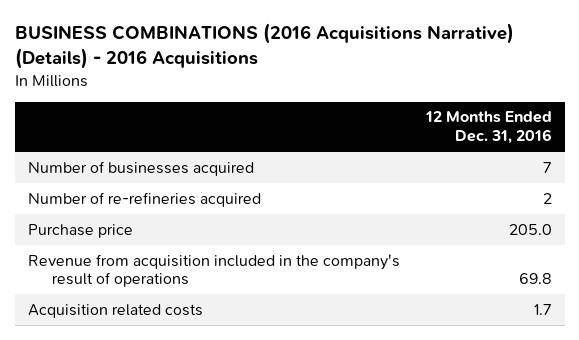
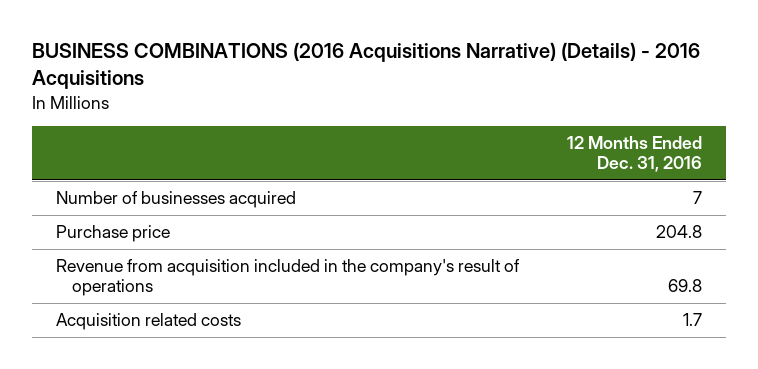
[27,191,261,207] Number of re-refineries acquired -> none
[508,223,552,235] 205.0 -> [655,225,702,239] 204.8

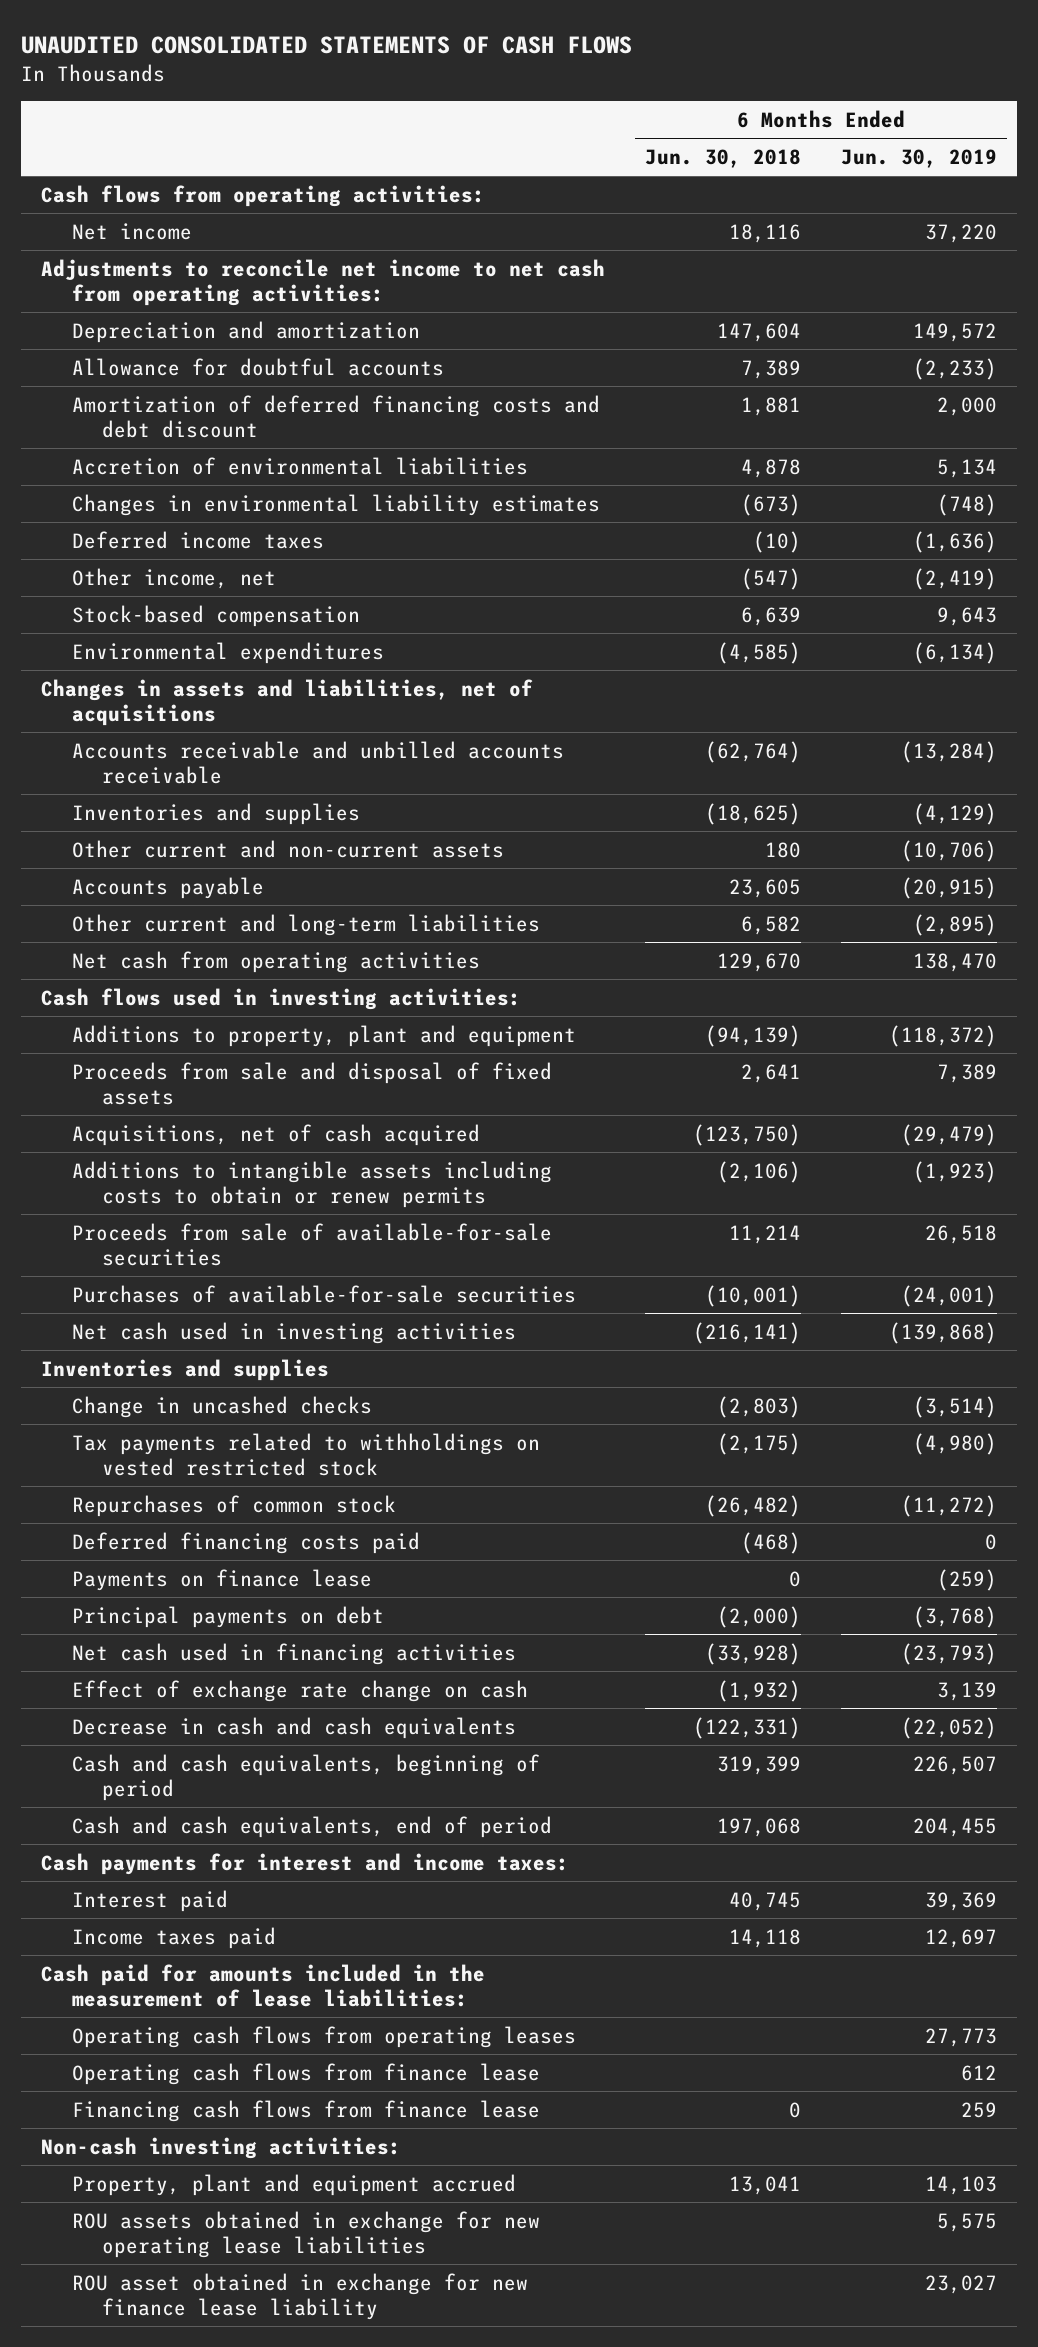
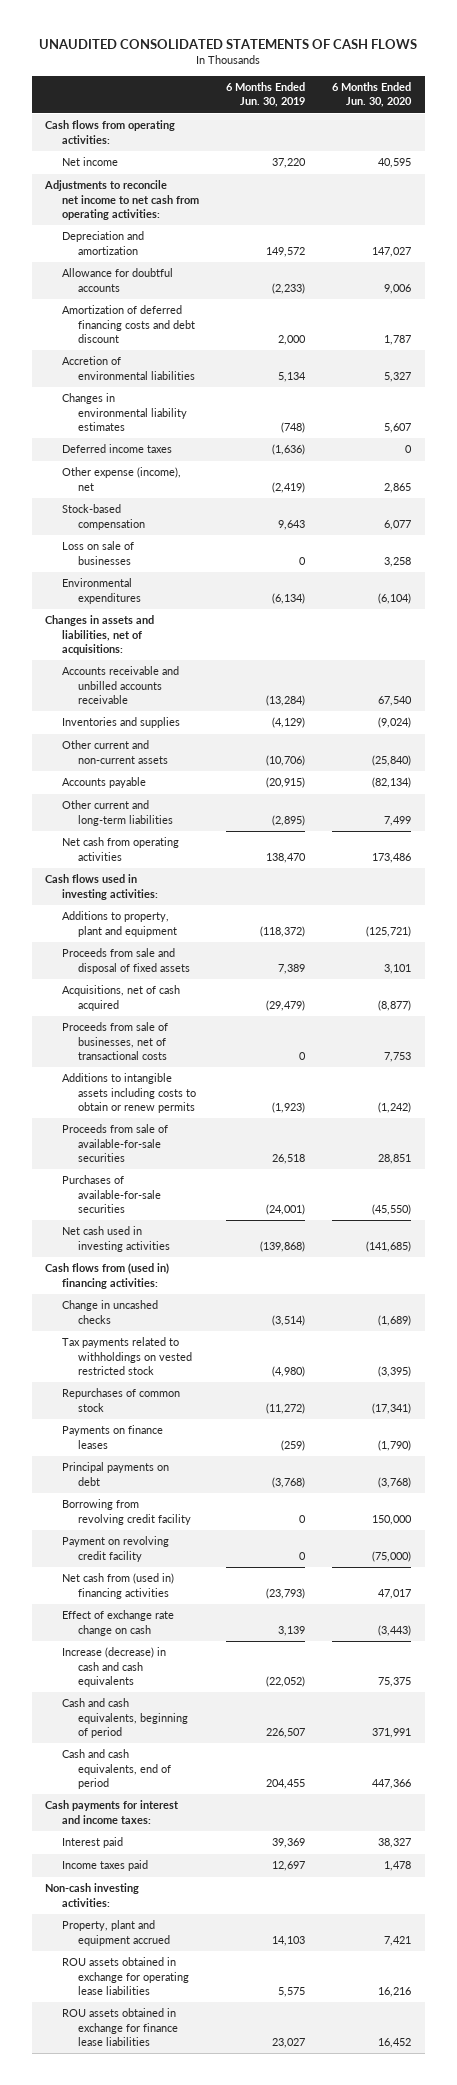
[645,149,802,169] Jun. 30, 2018 -> none
none -> [332,82,413,108] 6 Months Ended Jun. 30, 2020
[71,567,276,589] Other income, net -> [61,467,181,491] Other expense (income), net
none -> [61,541,134,565] Loss on sale of businesses
[41,678,534,726] Changes in assets and liabilities, net of acquisitions -> [45,615,155,655] Changes in assets and liabilities, net of acquisitions:
none -> [61,1022,168,1060] Proceeds from sale of businesses, net of transactional costs
[41,1358,330,1381] Inventories and supplies -> [45,1263,170,1289] Cash flows from (used in) financing activities:
[71,1531,420,1554] Deferred financing costs paid -> none
[71,1568,372,1591] Payments on finance lease -> [61,1425,163,1449] Payments on finance leases
none -> [61,1499,192,1525] Borrowing from revolving credit facility
none -> [61,1536,169,1562] Payment on revolving credit facility
[71,1642,516,1665] Net cash used in financing activities -> [61,1573,174,1599] Net cash from (used in) financing activities
[71,1716,516,1739] Decrease in cash and cash equivalents -> [61,1647,166,1687] Increase (decrease) in cash and cash equivalents
[41,1963,486,2007] Cash paid for amounts included in the measurement of lease liabilities: -> none
[71,2025,576,2048] Operating cash flows from operating leases -> none
[71,2062,540,2085] Operating cash flows from finance lease -> none
[71,2099,540,2122] Financing cash flows from finance lease -> none
[71,2210,540,2258] ROU assets obtained in exchange for new operating lease liabilities -> [61,1957,190,1995] ROU assets obtained in exchange for operating lease liabilities
[71,2272,528,2320] ROU asset obtained in exchange for new finance lease liability -> [61,2008,179,2046] ROU assets obtained in exchange for finance lease liabilities

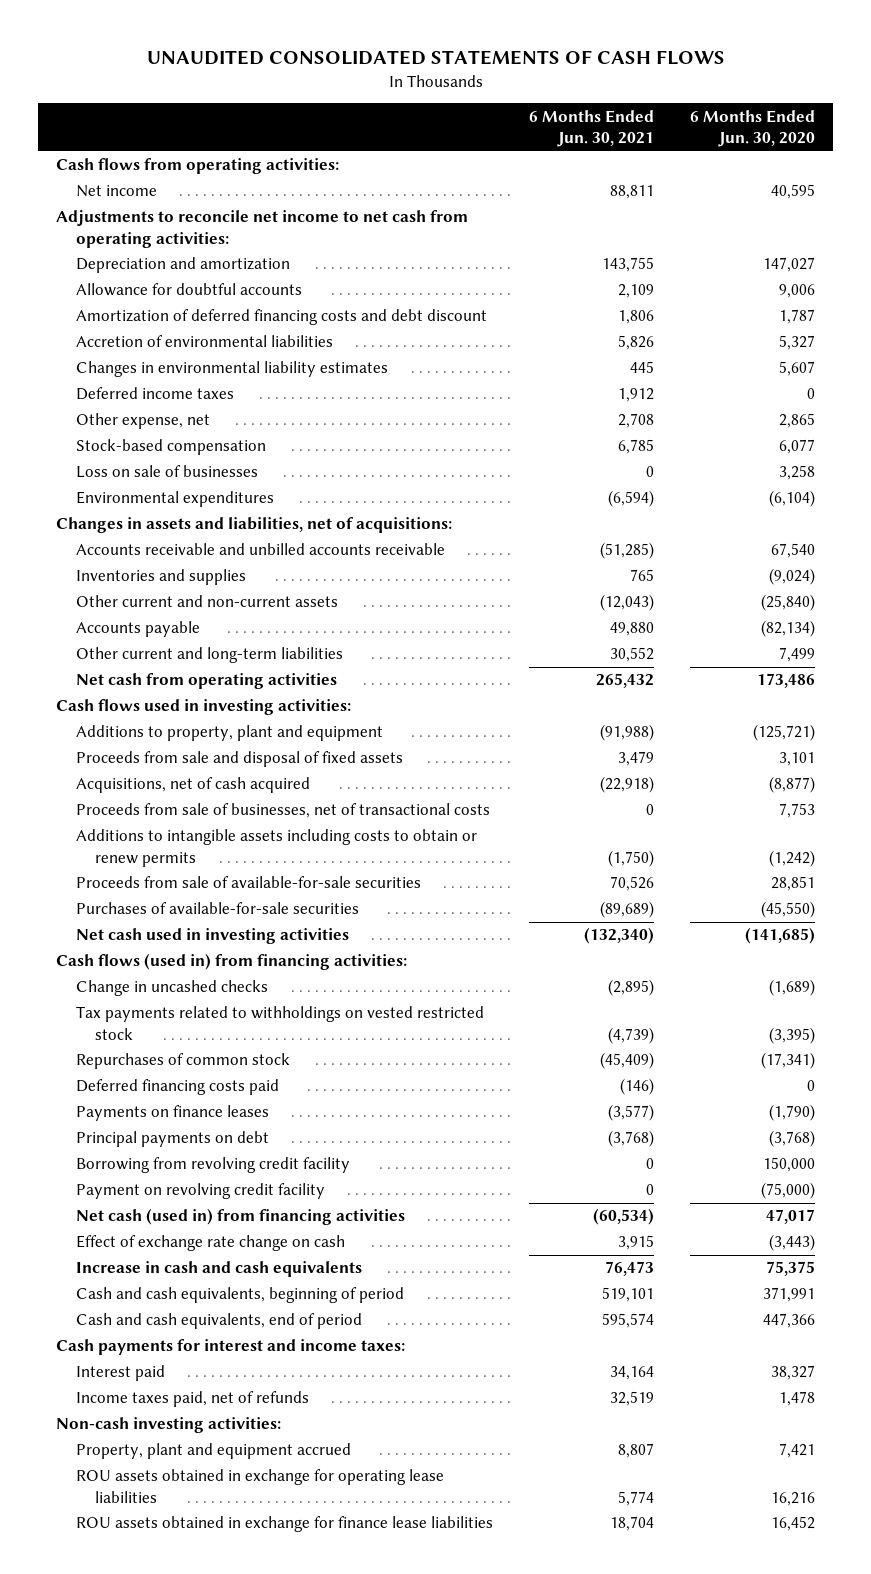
[226,82,306,108] 6 Months Ended Jun. 30, 2019 -> none
none -> [528,109,654,148] 6 Months Ended Jun. 30, 2021
[61,467,181,491] Other expense (income), net -> [75,413,210,430] Other expense, net
[45,1263,170,1289] Cash flows from (used in) financing activities: -> [56,953,408,971] Cash flows (used in) from financing activities:
none -> [75,1079,279,1096] Deferred financing costs paid
[61,1573,174,1599] Net cash from (used in) financing activities -> [75,1208,405,1226] Net cash (used in) from financing activities
[61,1647,166,1687] Increase (decrease) in cash and cash equivalents -> [75,1261,362,1278] Increase in cash and cash equivalents
[61,1860,148,1872] Income taxes paid -> [75,1391,309,1408] Income taxes paid, net of refunds

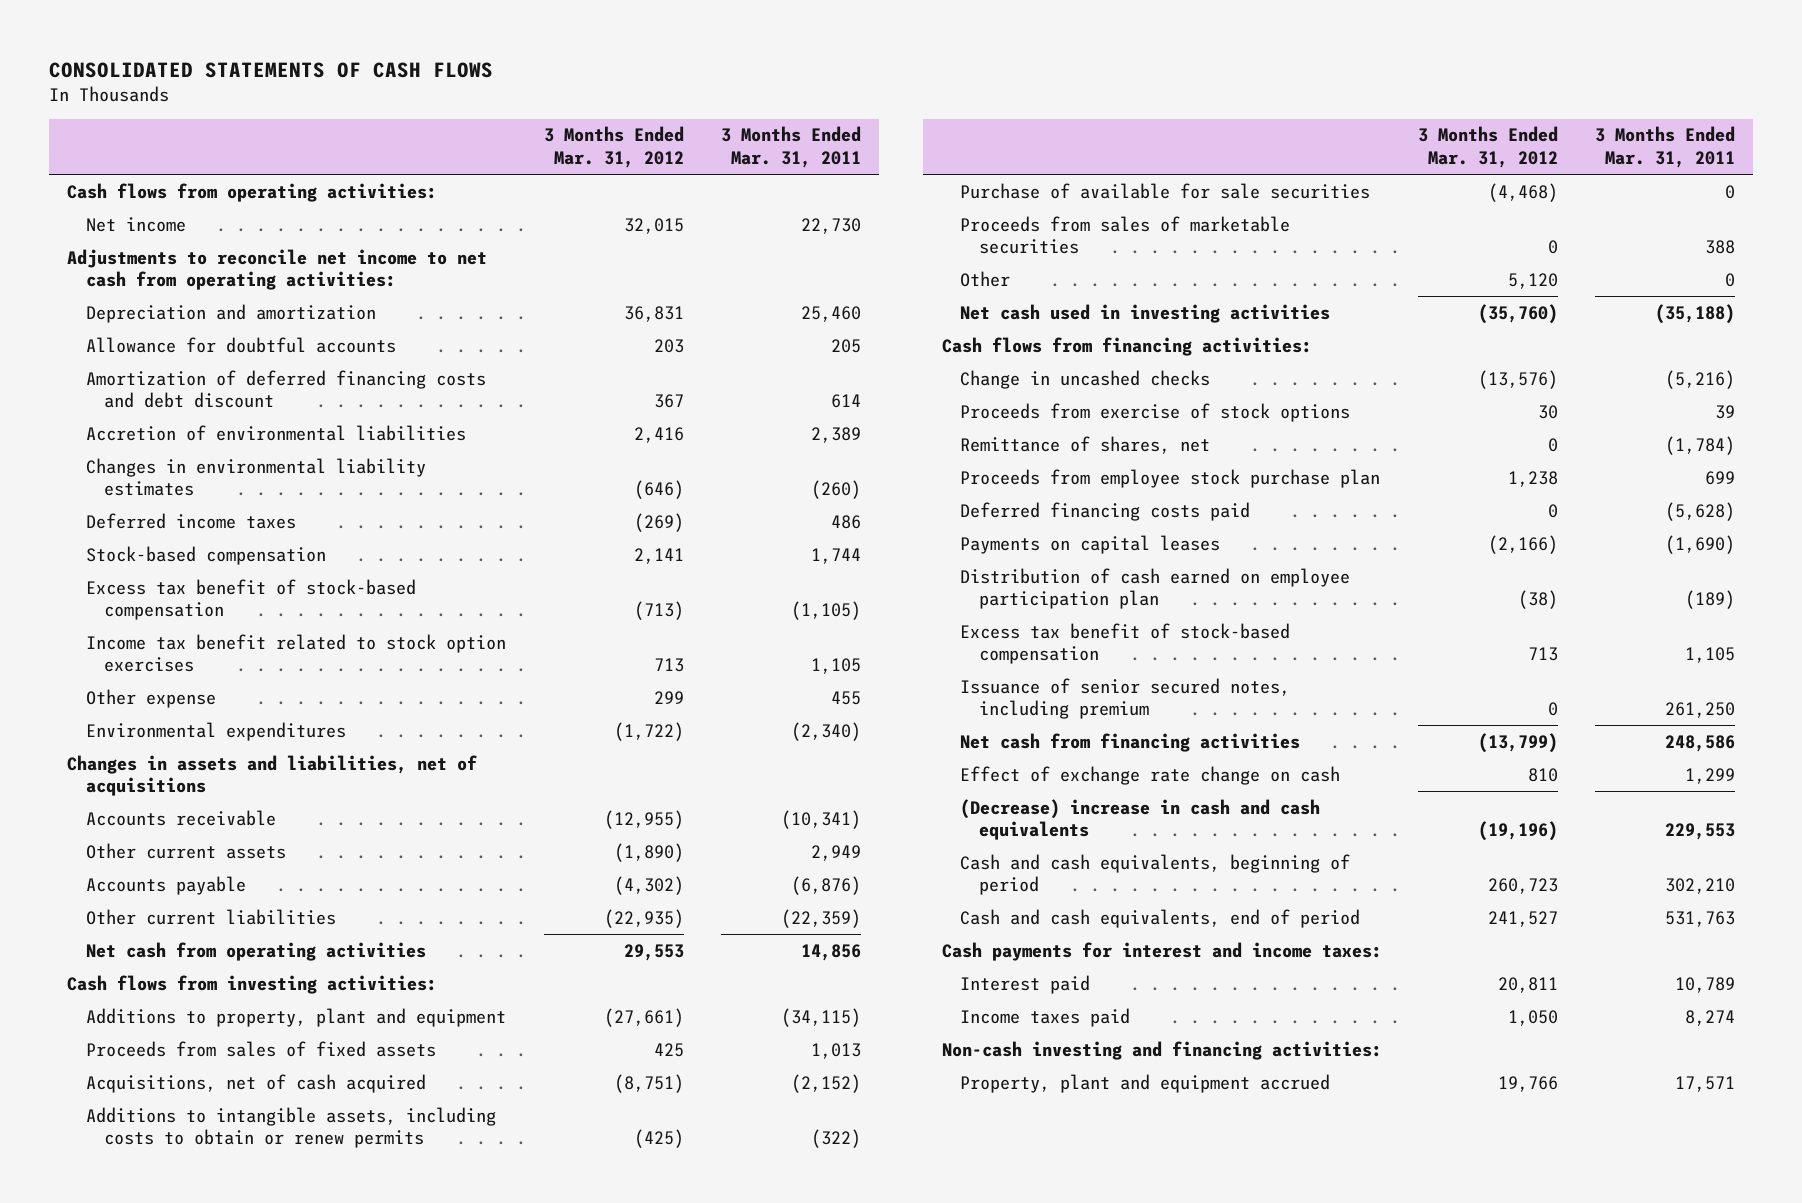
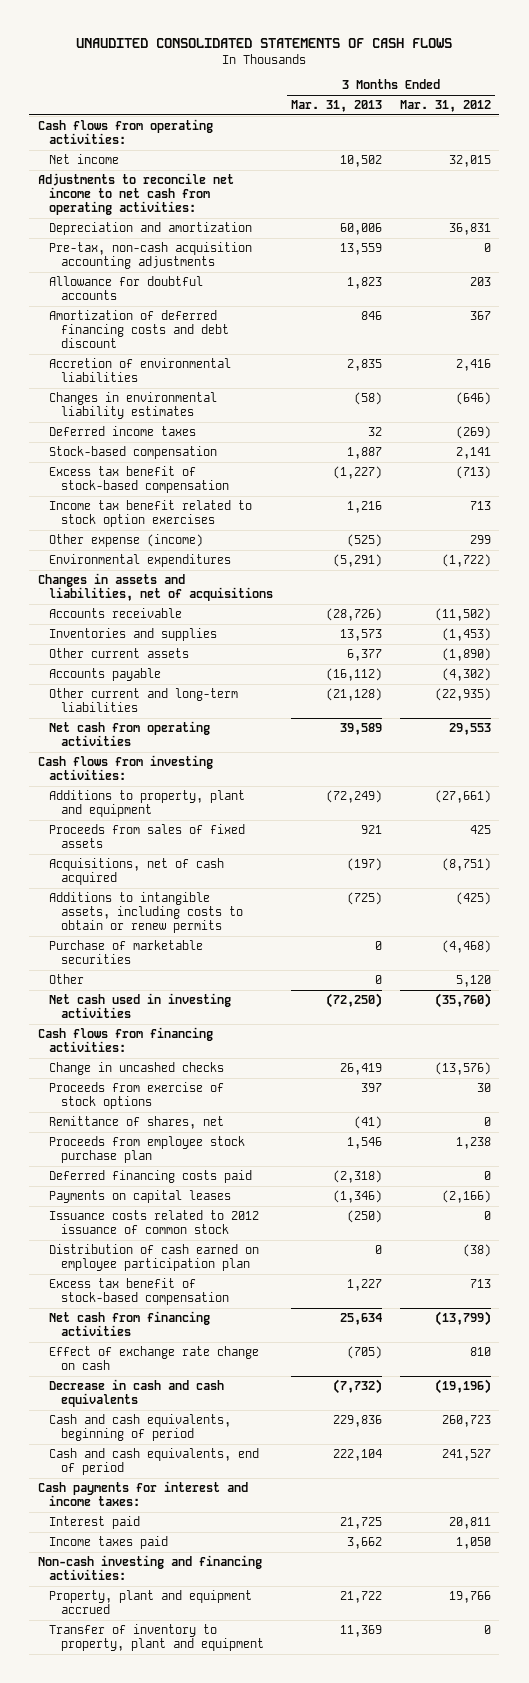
[48,61,493,78] CONSOLIDATED STATEMENTS OF CASH FLOWS -> [76,37,453,48] UNAUDITED CONSOLIDATED STATEMENTS OF CASH FLOWS
[720,126,861,168] 3 Months Ended Mar. 31, 2011 -> none
none -> [291,99,383,112] Mar. 31, 2013
none -> [49,241,253,270] Pre-tax, non-cash acquisition accounting adjustments
[85,688,216,708] Other expense -> [49,533,204,547] Other expense (income)
[603,809,684,829] (12,955) -> [434,607,491,621] (11,502)
none -> [49,627,218,641] Inventories and supplies
[85,908,336,925] Other current liabilities -> [49,687,239,713] Other current and long-term liabilities
[960,215,1291,255] Proceeds from sales of marketable securities -> none
[960,182,1371,199] Purchase of available for sale securities -> [49,939,204,965] Purchase of marketable securities
none -> [49,1209,260,1235] Issuance costs related to 2012 issuance of common stock
[960,677,1291,720] Issuance of senior secured notes, including premium -> none
[960,798,1321,841] (Decrease) increase in cash and cash equivalents -> [49,1378,225,1408] Decrease in cash and cash equivalents
none -> [49,1623,264,1652] Transfer of inventory to property, plant and equipment

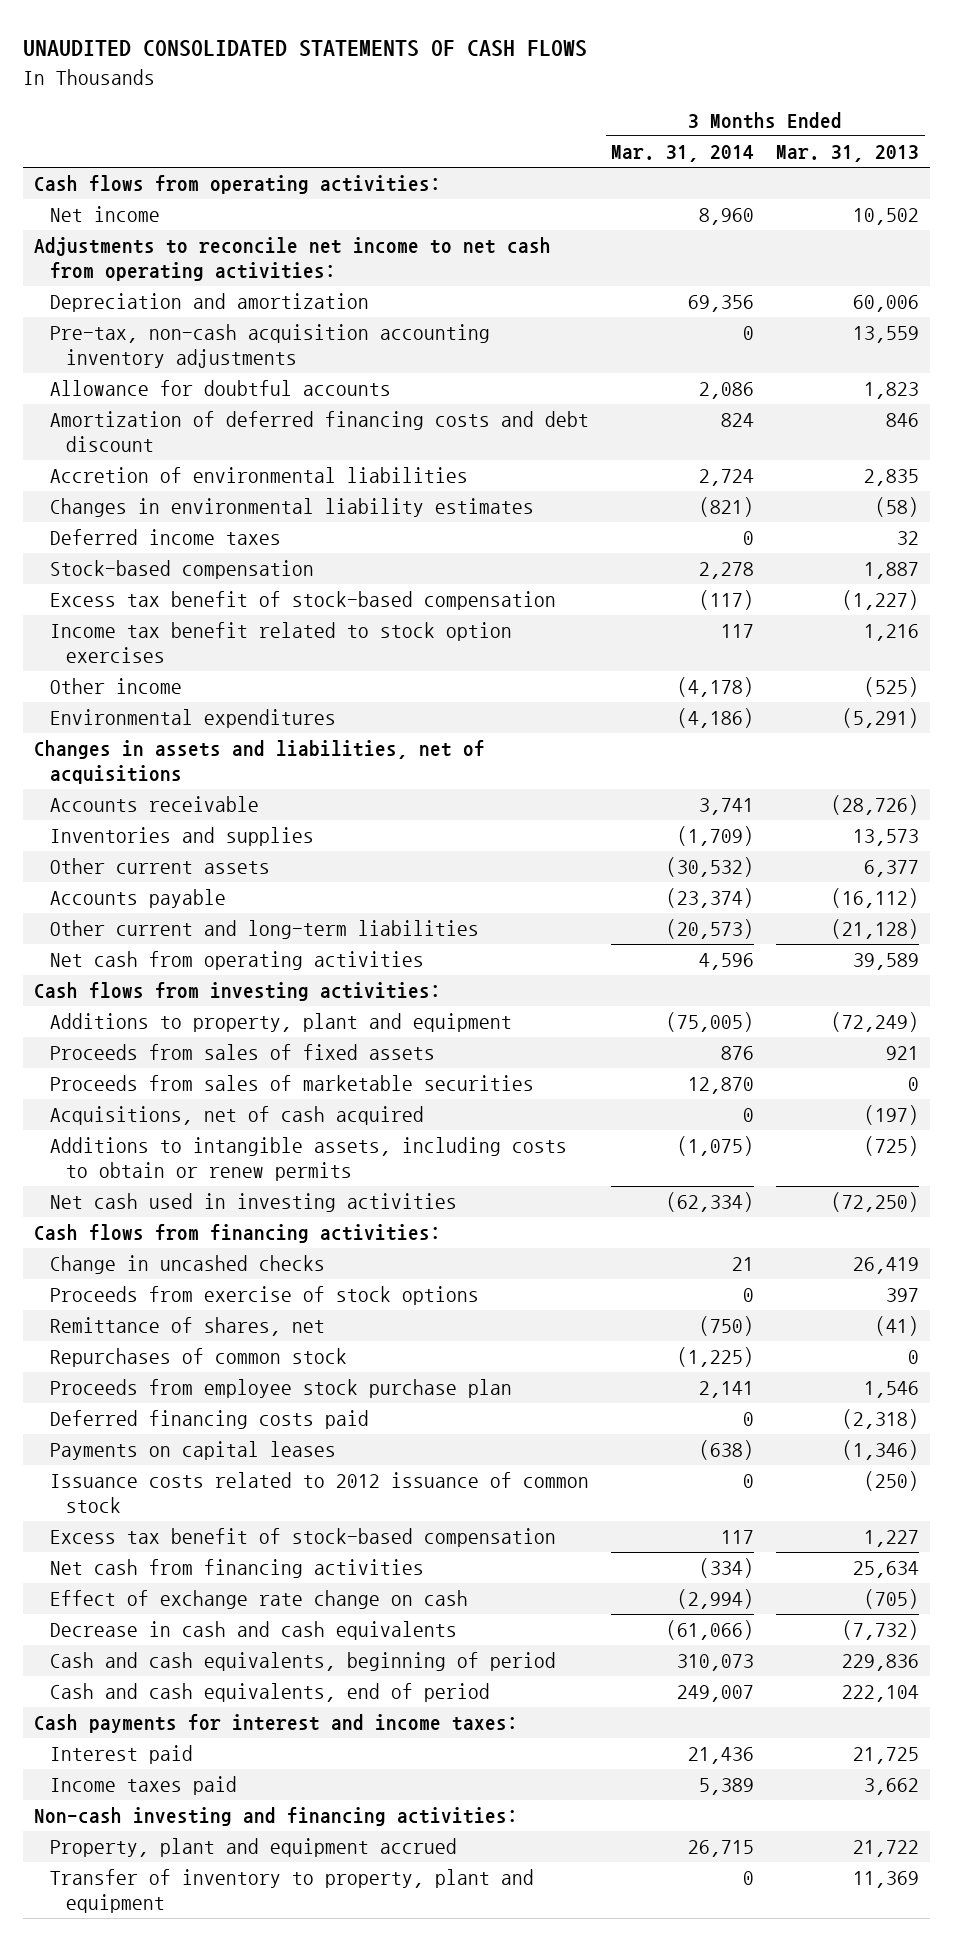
[399,99,491,112] Mar. 31, 2012 -> none
none -> [611,145,755,163] Mar. 31, 2014
[49,241,253,270] Pre-tax, non-cash acquisition accounting adjustments -> [50,324,491,368] Pre-tax, non-cash acquisition accounting inventory adjustments
[49,533,204,547] Other expense (income) -> [50,678,183,695] Other income
none -> [50,1075,535,1092] Proceeds from sales of marketable securities
[49,939,204,965] Purchase of marketable securities -> none
[49,973,85,984] Other -> none
none -> [50,1348,348,1368] Repurchases of common stock
[49,1243,260,1272] Distribution of cash earned on employee participation plan -> none

